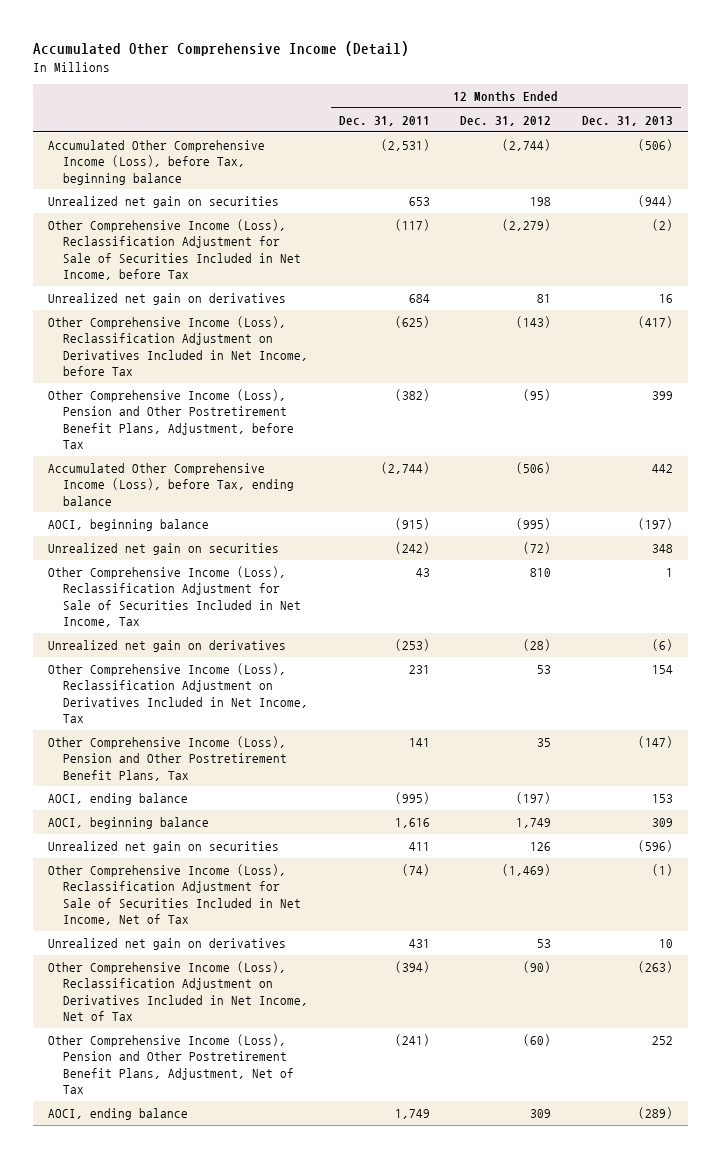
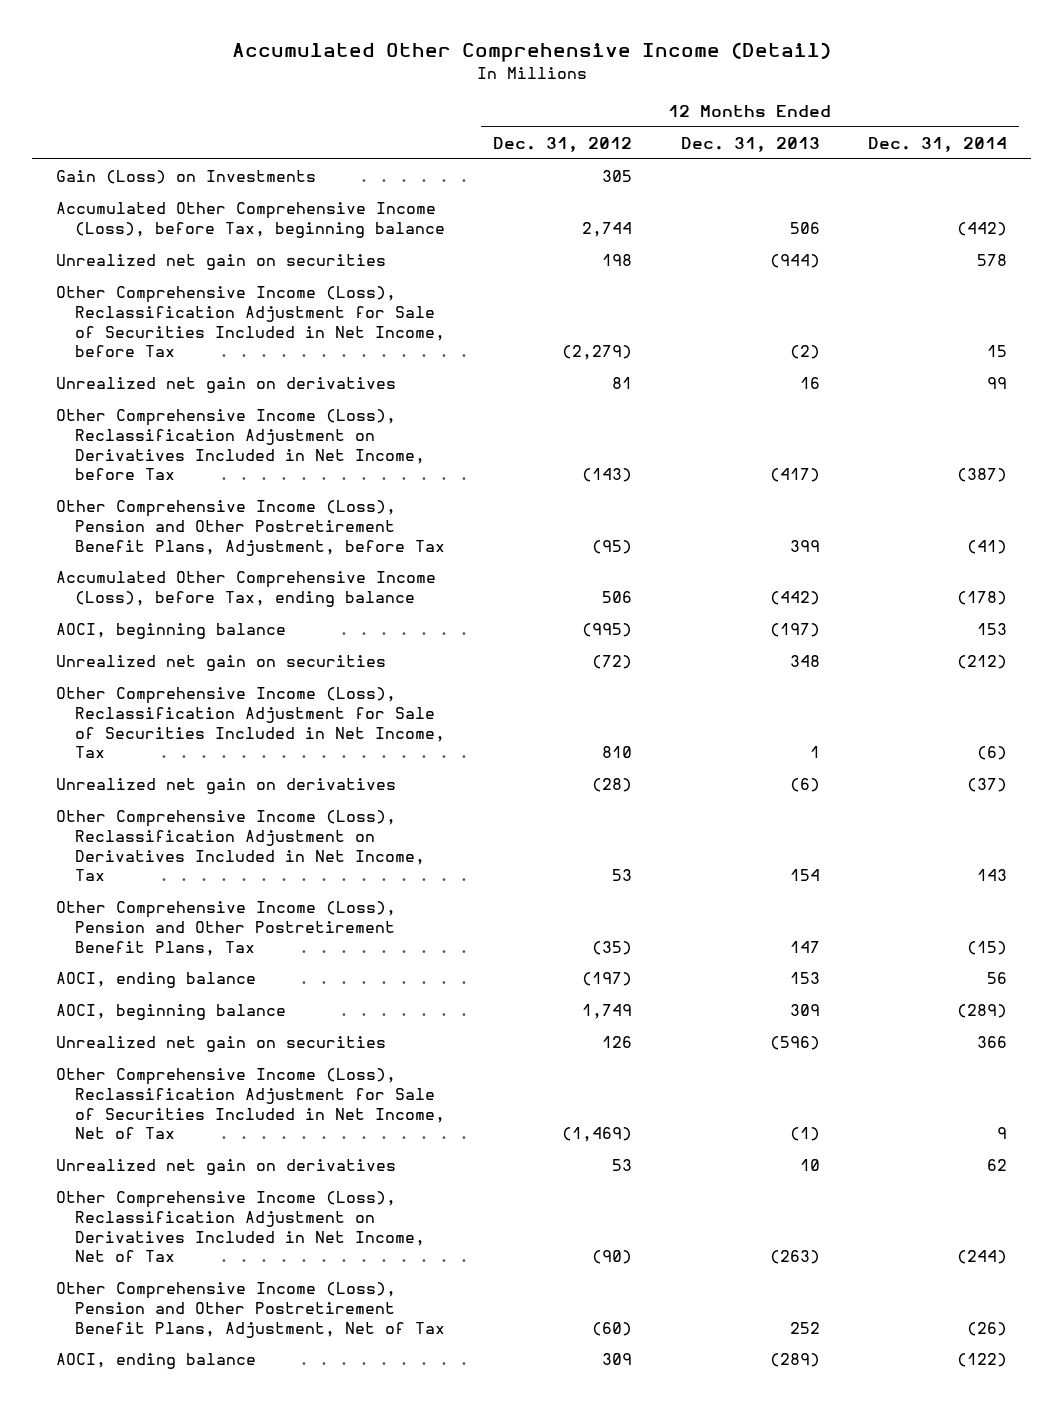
[338,115,430,126] Dec. 31, 2011 -> none
none -> [868,137,1008,153] Dec. 31, 2014
none -> [55,170,316,185] Gain (Loss) on Investments
[502,139,552,152] (2,744) -> [582,221,633,237] 2,744
[638,139,674,152] (506) -> [789,221,820,234] 506
[516,462,552,475] (506) -> [602,590,633,603] 506
[652,464,674,474] 442 -> [769,590,820,605] (442)
[537,738,552,748] 35 -> [592,940,633,955] (35)
[638,736,674,749] (147) -> [789,940,820,953] 147

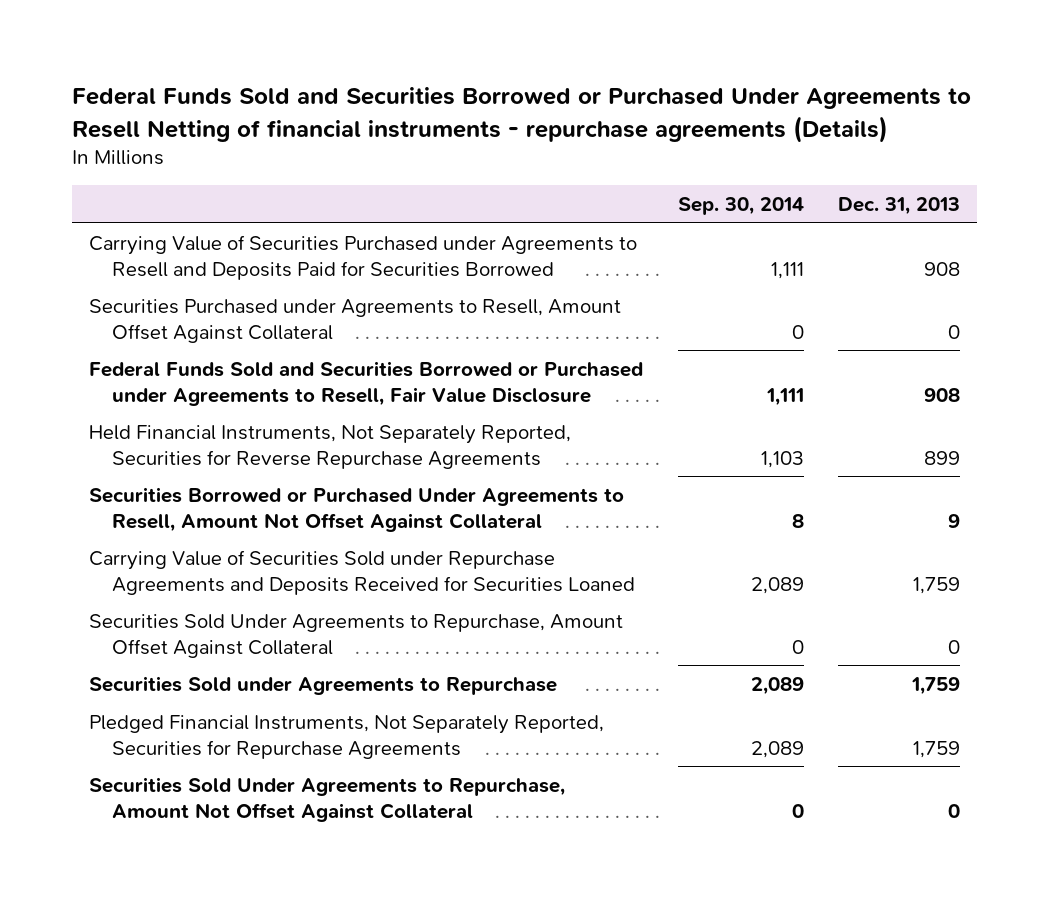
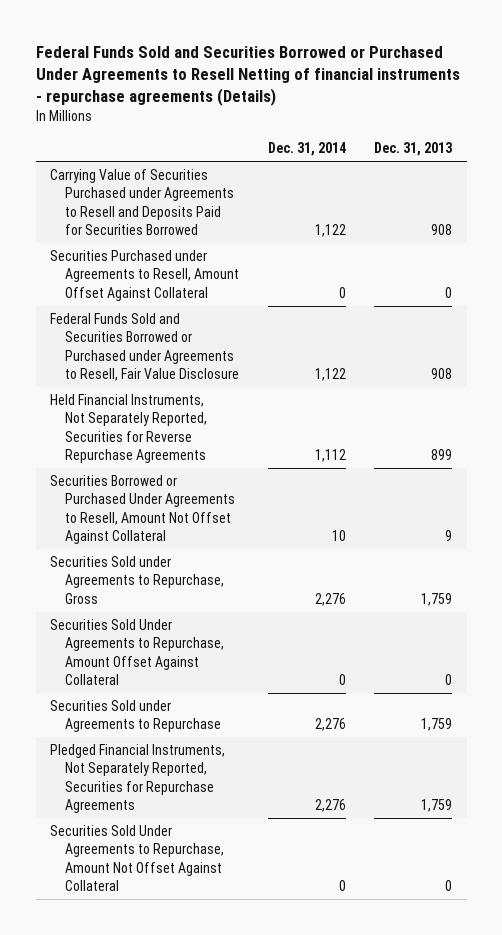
[677,196,804,215] Sep. 30, 2014 -> none
none -> [267,142,346,157] Dec. 31, 2014
[89,549,635,595] Carrying Value of Securities Sold under Repurchase Agreements and Deposits Received for Securities Loaned -> [49,556,225,604] Securities Sold under Agreements to Repurchase, Gross

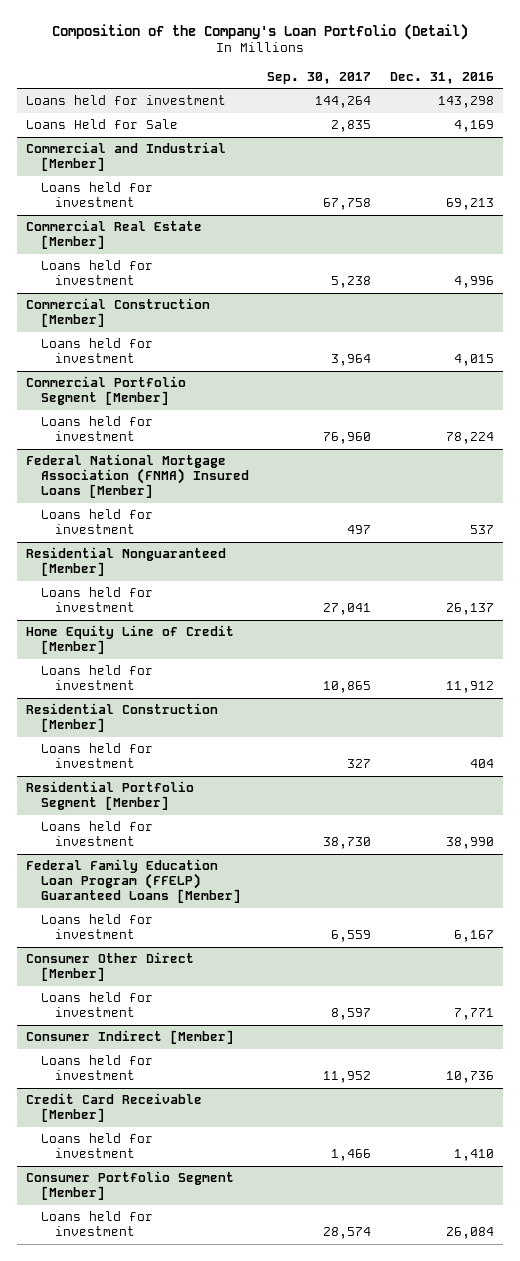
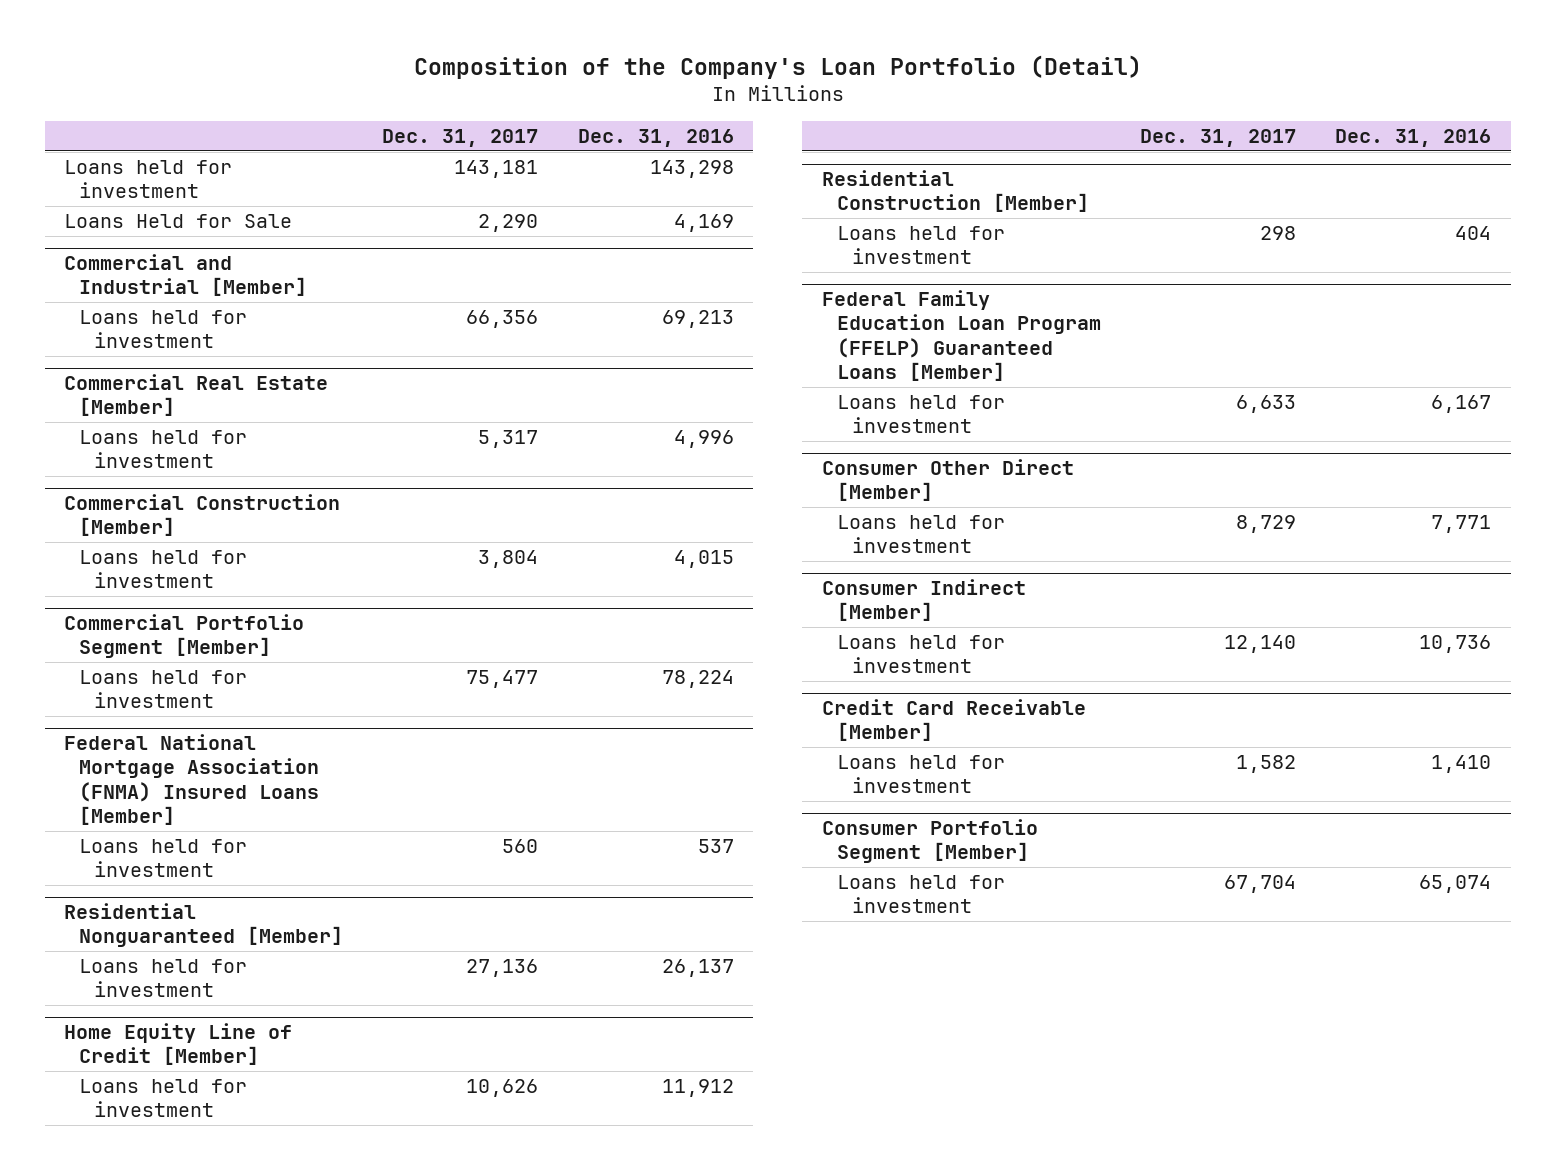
[267,71,372,84] Sep. 30, 2017 -> none
none -> [382,128,539,147] Dec. 31, 2017
[26,781,195,811] Residential Portfolio Segment [Member] -> none
[40,821,153,847] Loans held for investment -> none
[445,1227,494,1240] 26,084 -> [1419,875,1492,894] 65,074

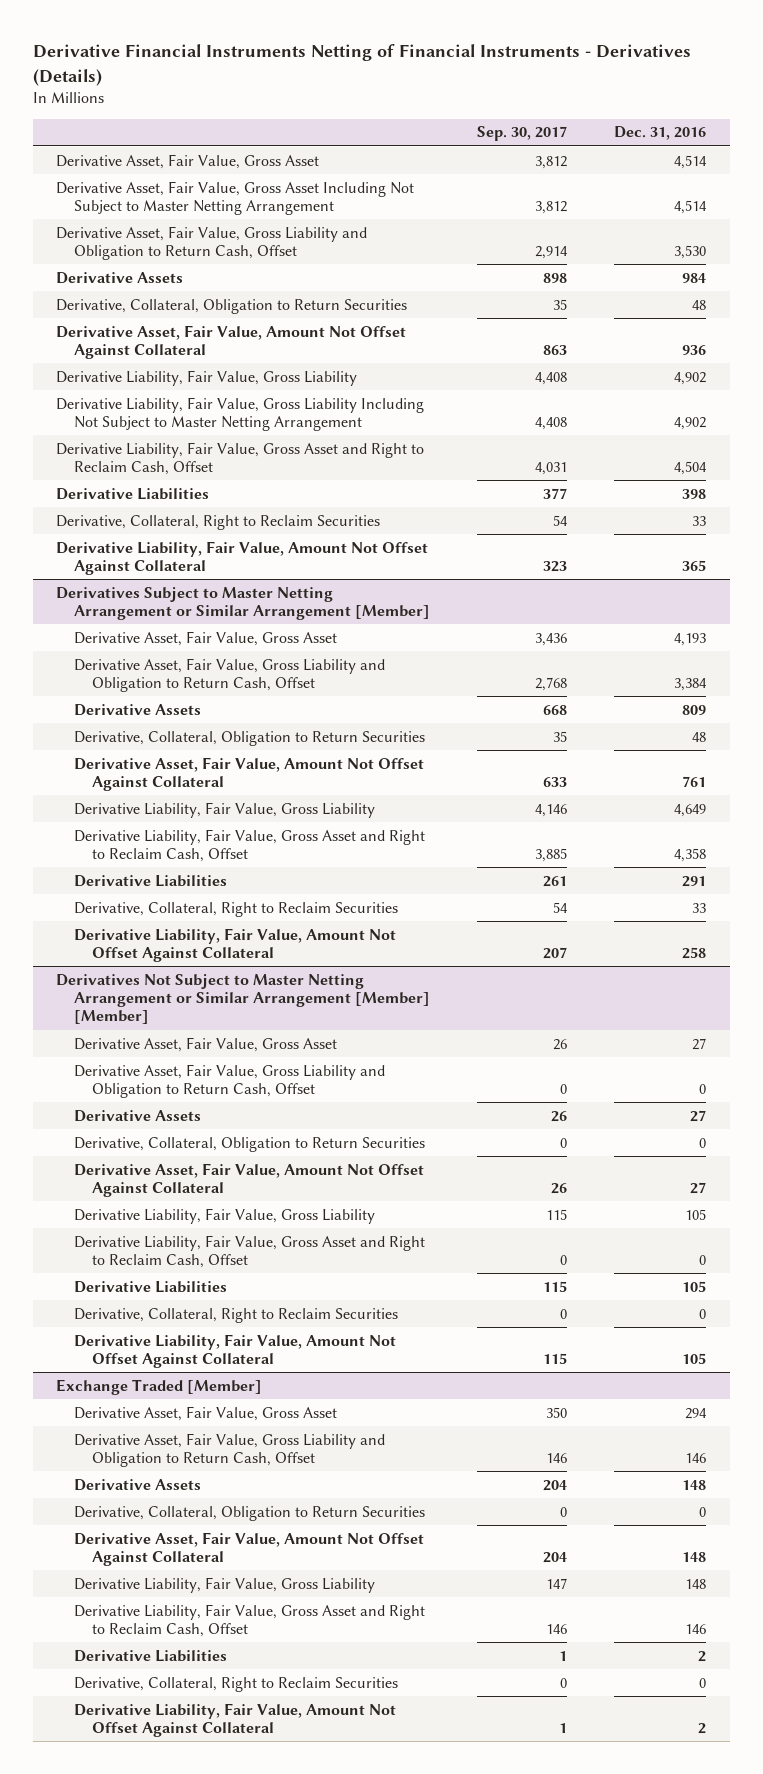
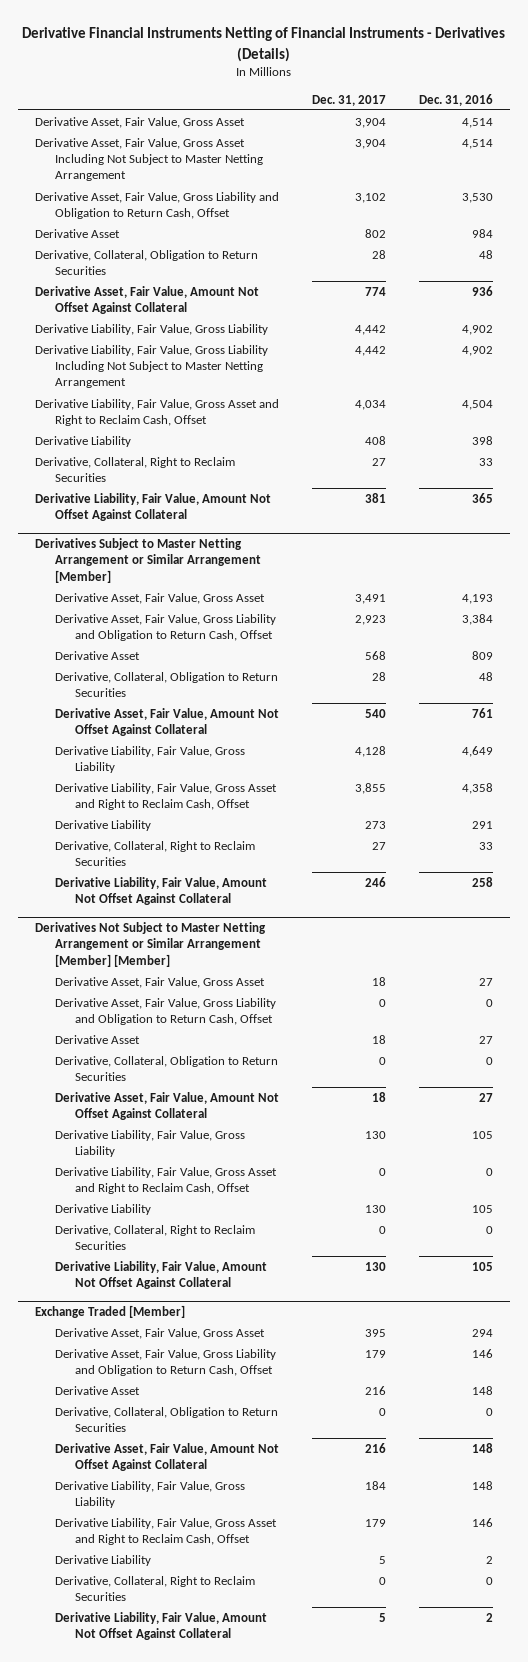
[477,126,568,142] Sep. 30, 2017 -> none
none -> [312,94,387,106] Dec. 31, 2017
[56,271,184,284] Derivative Assets -> [34,228,120,238] Derivative Asset
[56,487,210,500] Derivative Liabilities -> [34,435,131,447] Derivative Liability
[74,703,202,716] Derivative Assets -> [54,650,140,660] Derivative Asset
[74,874,228,887] Derivative Liabilities -> [54,819,151,831] Derivative Liability
[74,1109,202,1122] Derivative Assets -> [54,1034,140,1044] Derivative Asset
[74,1280,228,1293] Derivative Liabilities -> [54,1203,151,1215] Derivative Liability
[74,1478,202,1491] Derivative Assets -> [54,1385,140,1395] Derivative Asset
[74,1649,228,1662] Derivative Liabilities -> [54,1554,151,1566] Derivative Liability

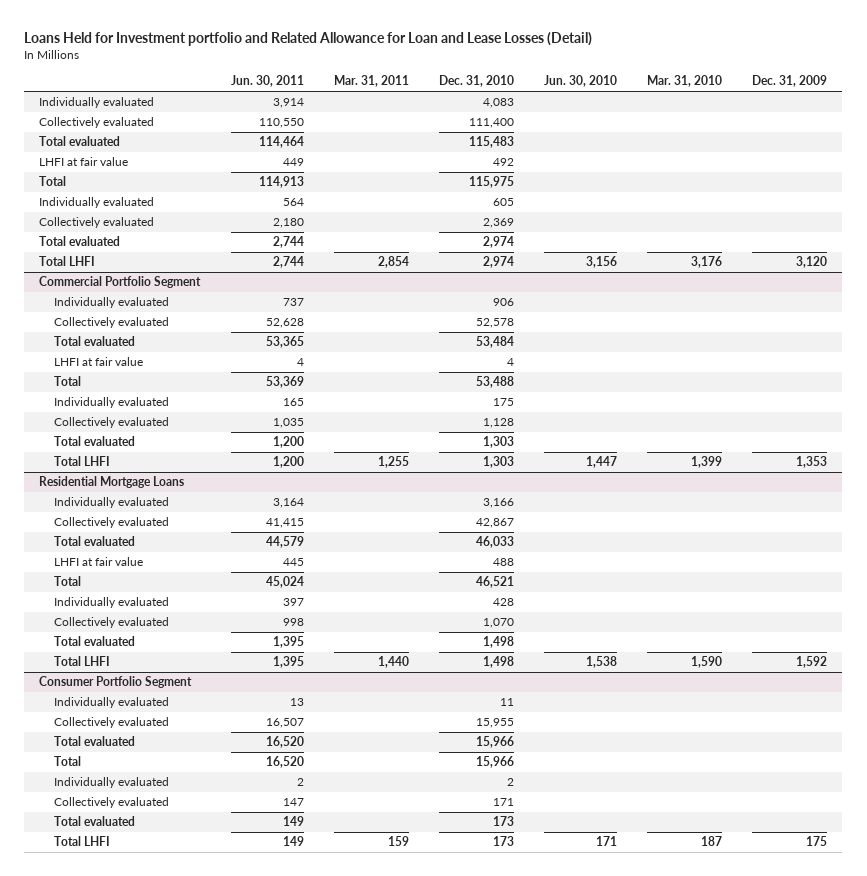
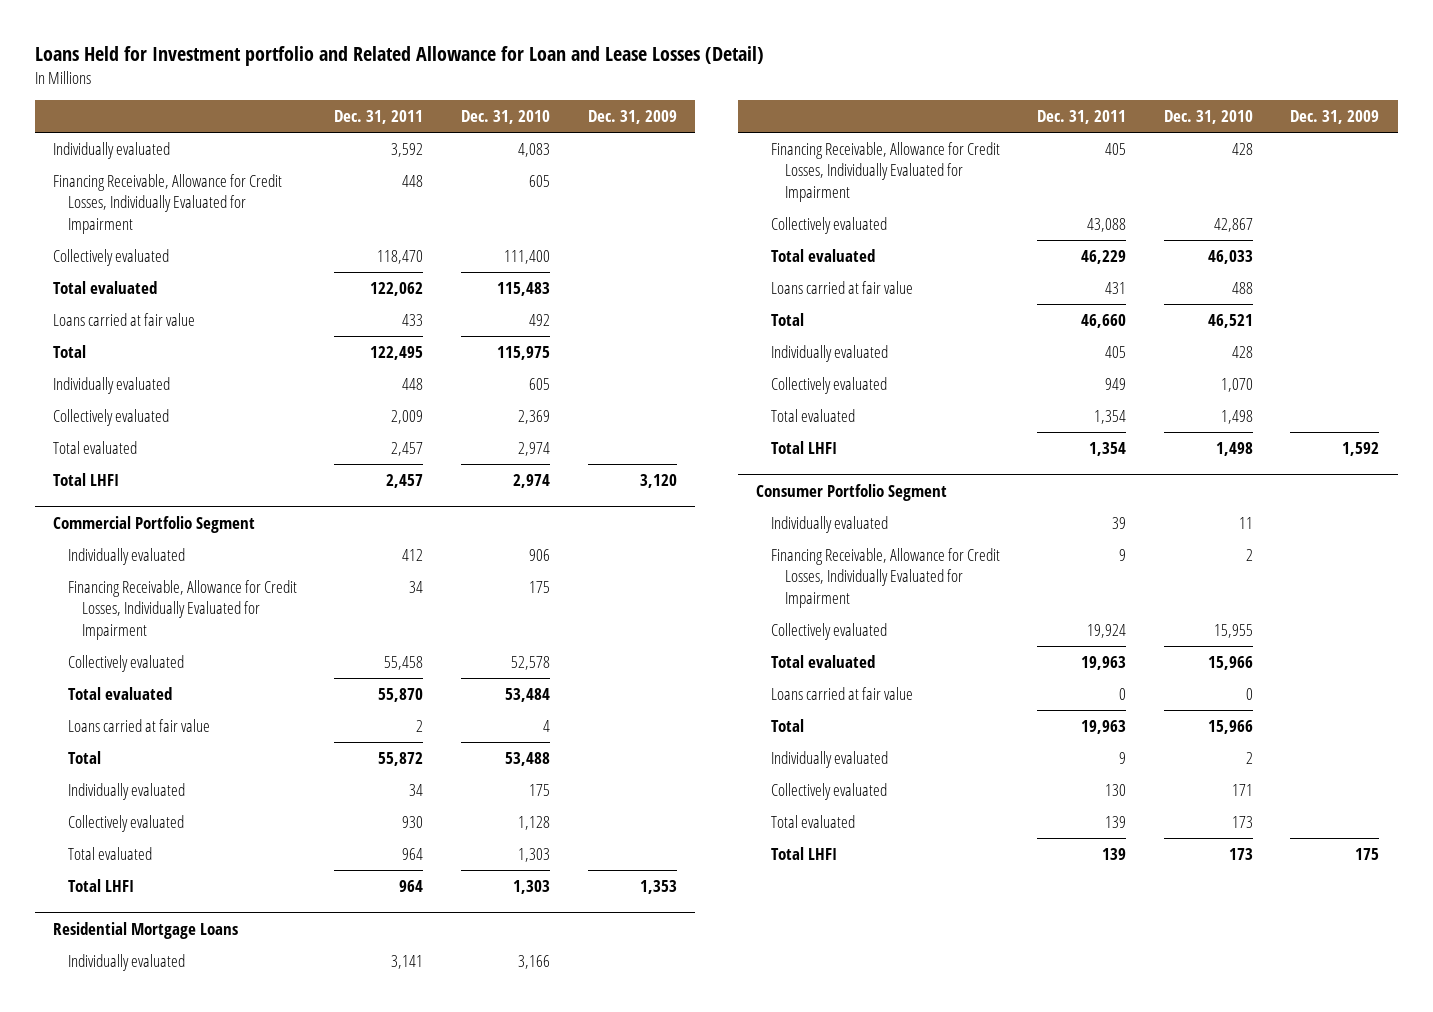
[230,75,304,88] Jun. 30, 2011 -> none
[333,75,409,88] Mar. 31, 2011 -> none
[543,75,617,88] Jun. 30, 2010 -> none
[647,75,723,88] Mar. 31, 2010 -> none
none -> [334,110,424,125] Dec. 31, 2011
none -> [53,173,283,235] Financing Receivable, Allowance for Credit Losses, Individually Evaluated for Impairment
[39,157,129,167] LHFI at fair value -> [53,312,196,326] Loans carried at fair value
none -> [67,579,297,641] Financing Receivable, Allowance for Credit Losses, Individually Evaluated for Impairment
[54,357,144,367] LHFI at fair value -> [67,718,210,732] Loans carried at fair value
none -> [770,141,1000,203] Financing Receivable, Allowance for Credit Losses, Individually Evaluated for Impairment
[54,557,144,567] LHFI at fair value -> [770,280,913,294] Loans carried at fair value
none -> [770,547,1000,609] Financing Receivable, Allowance for Credit Losses, Individually Evaluated for Impairment
none -> [770,686,913,700] Loans carried at fair value

